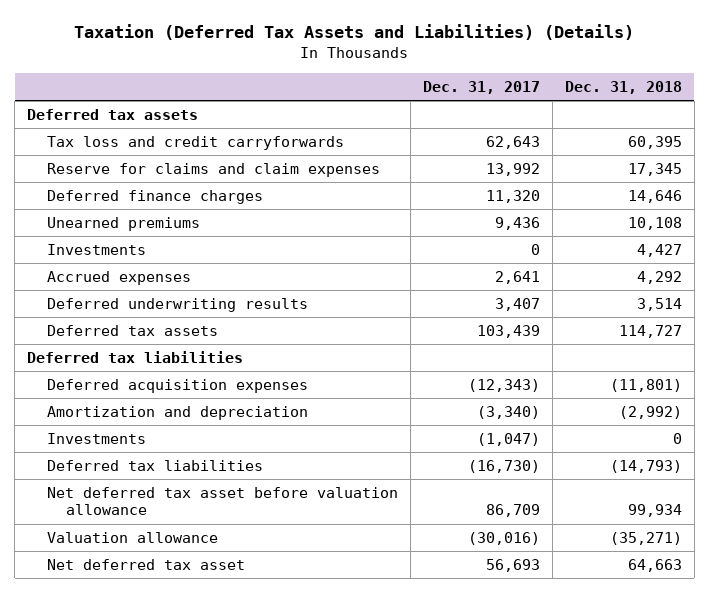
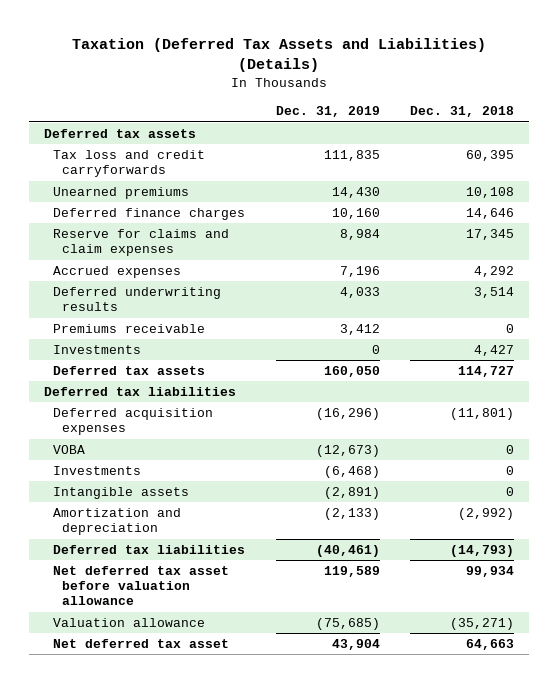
[422,81,540,95] Dec. 31, 2017 -> none
none -> [275,106,380,118] Dec. 31, 2019
[46,190,263,205] Deferred finance charges -> [53,208,246,221] Deferred finance charges
[46,163,380,178] Reserve for claims and claim expenses -> [53,229,230,257] Reserve for claims and claim expenses
none -> [53,324,206,334] Premiums receivable
[46,244,146,256] Investments -> [53,345,142,355] Investments
none -> [53,445,86,455] VOBA
none -> [53,487,190,500] Intangible assets
[46,406,308,421] Amortization and depreciation -> [53,508,182,536] Amortization and depreciation

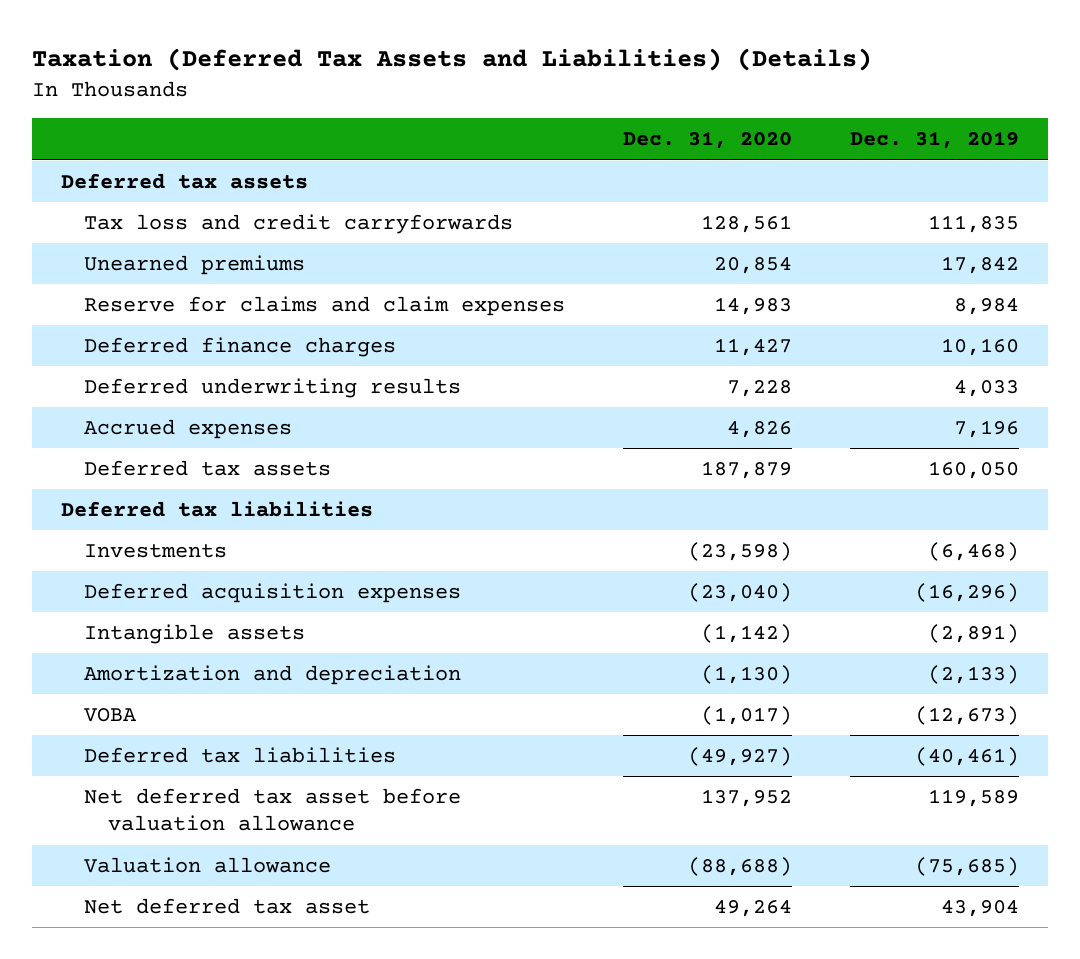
[410,106,515,118] Dec. 31, 2018 -> none
none -> [623,131,793,150] Dec. 31, 2020
[331,187,380,199] 14,430 -> [941,256,1020,275] 17,842
[53,208,246,221] Deferred finance charges -> [84,337,397,358] Deferred finance charges
[53,324,206,334] Premiums receivable -> none
[53,345,142,355] Investments -> none
[53,266,182,279] Accrued expenses -> [84,419,293,440] Accrued expenses
[53,408,214,436] Deferred acquisition expenses -> [84,583,462,604] Deferred acquisition expenses
[53,445,86,455] VOBA -> [84,708,138,723] VOBA

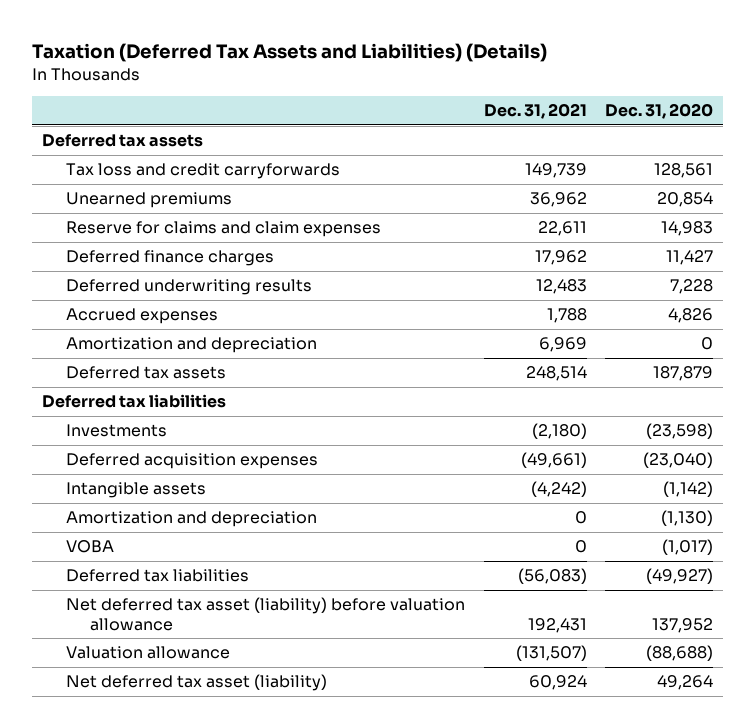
[850,131,1020,150] Dec. 31, 2019 -> none
none -> [483,103,587,120] Dec. 31, 2021
none -> [66,337,318,354] Amortization and depreciation
[84,788,462,832] Net deferred tax asset before valuation allowance -> [66,597,466,631] Net deferred tax asset (liability) before valuation allowance
[84,898,371,915] Net deferred tax asset -> [66,674,328,692] Net deferred tax asset (liability)

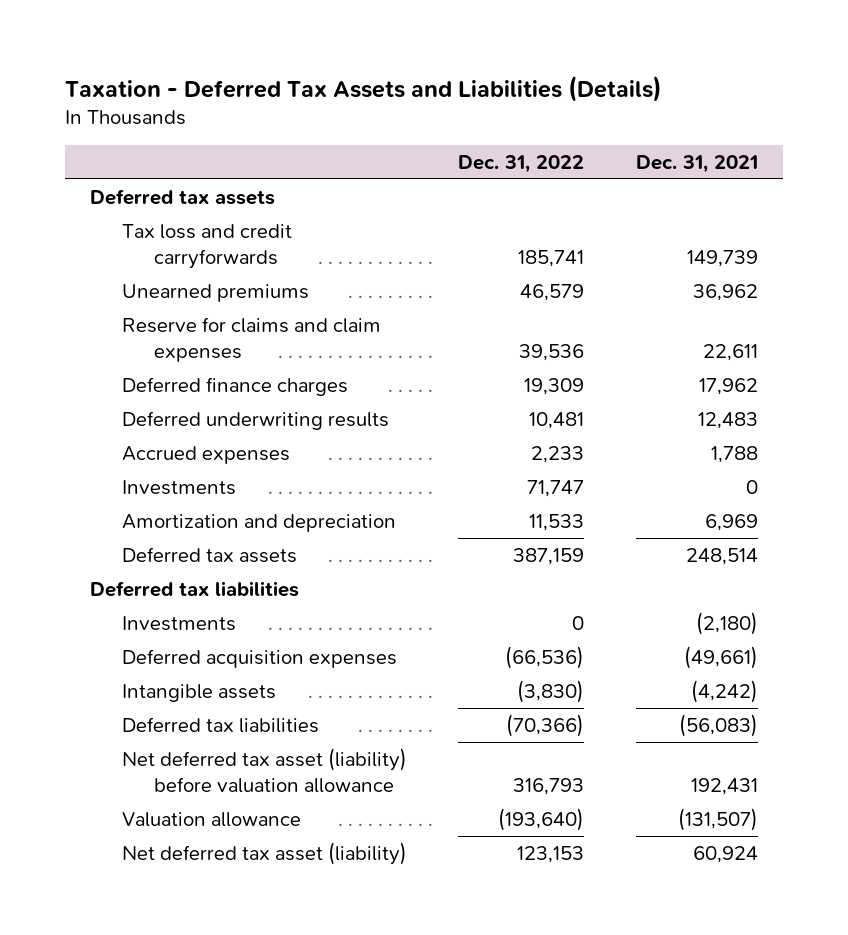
[32,42,548,62] Taxation (Deferred Tax Assets and Liabilities) (Details) -> [64,75,662,102] Taxation - Deferred Tax Assets and Liabilities (Details)
[605,103,714,120] Dec. 31, 2020 -> none
none -> [458,154,585,173] Dec. 31, 2022
none -> [121,479,236,495] Investments
[66,511,318,528] Amortization and depreciation -> none
[66,540,115,554] VOBA -> none

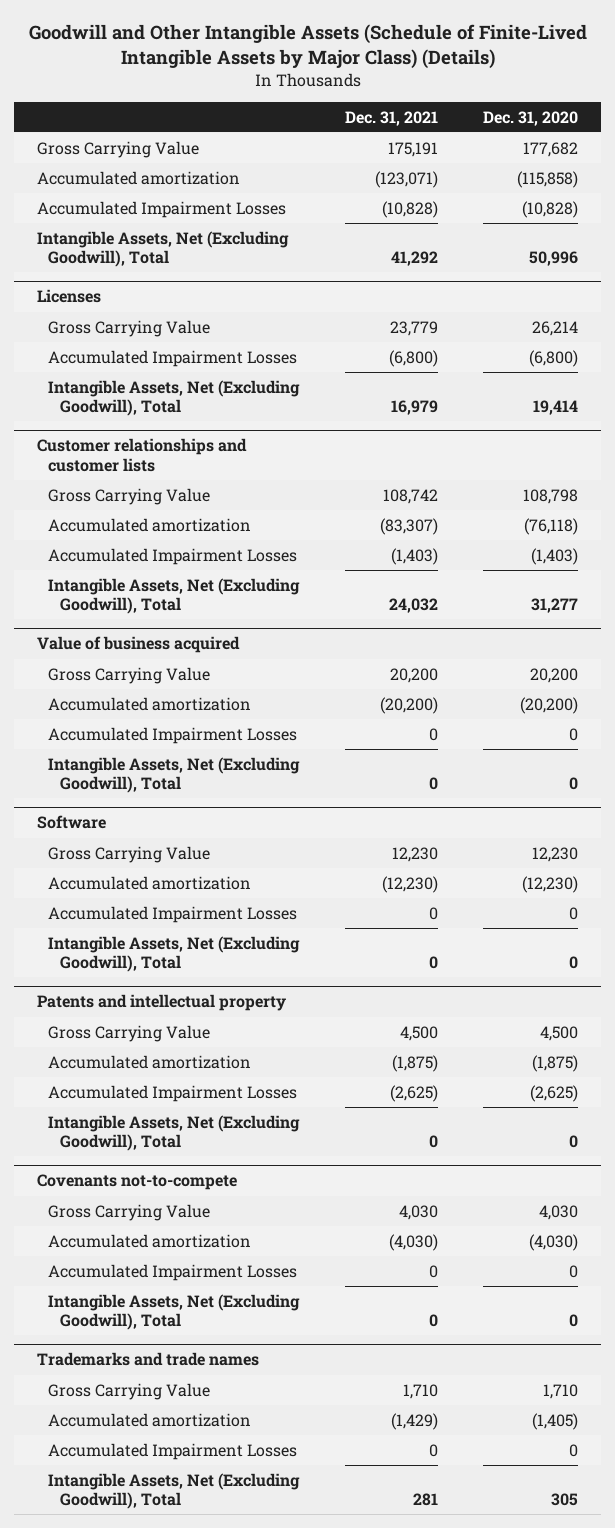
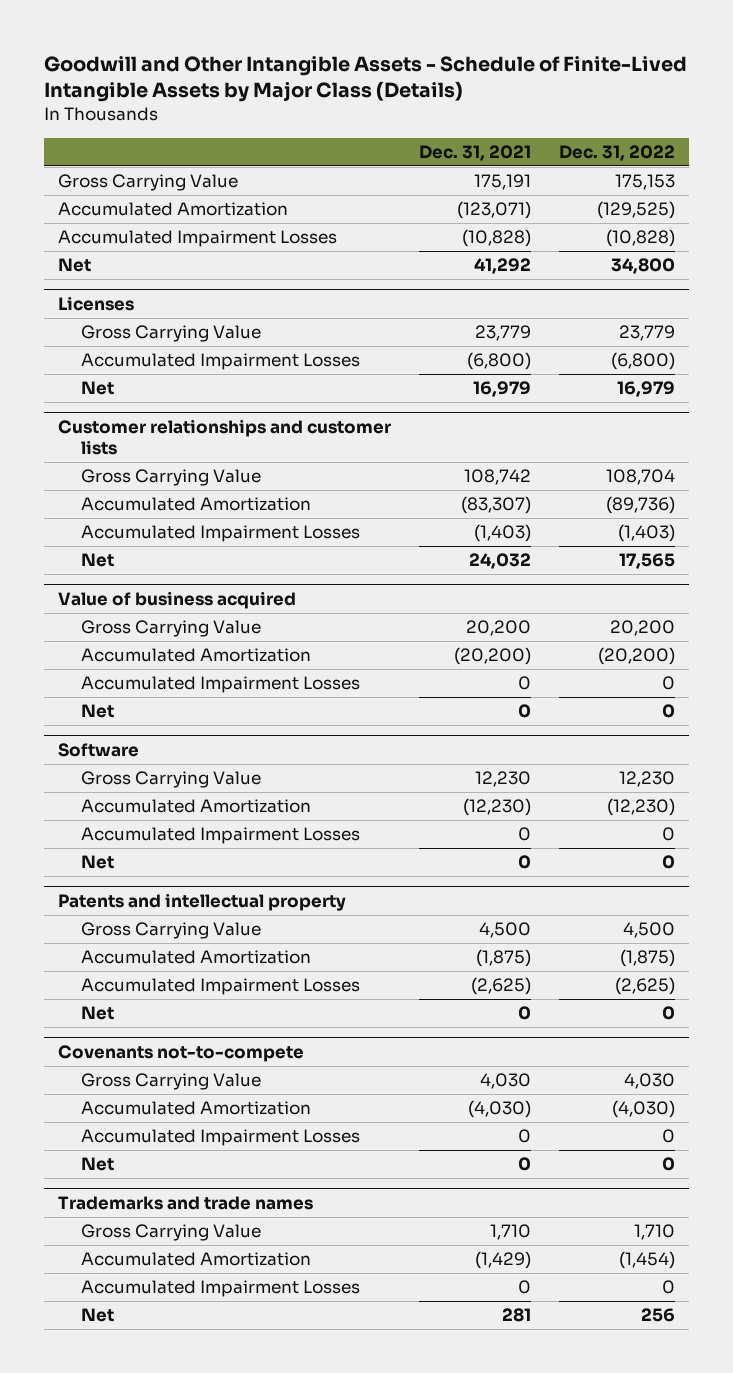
[28,24,587,70] Goodwill and Other Intangible Assets (Schedule of Finite-Lived Intangible Assets by Major Class) (Details) -> [44,55,688,103] Goodwill and Other Intangible Assets - Schedule of Finite-Lived Intangible Assets by Major Class (Details)
[483,110,579,126] Dec. 31, 2020 -> none
none -> [559,144,676,161] Dec. 31, 2022
[37,170,241,185] Accumulated amortization -> [58,202,289,217] Accumulated Amortization
[37,230,290,268] Intangible Assets, Net (Excluding Goodwill), Total -> [58,258,92,273] Net
[48,379,301,417] Intangible Assets, Net (Excluding Goodwill), Total -> [80,381,114,396] Net
[48,517,252,532] Accumulated amortization -> [80,497,311,512] Accumulated Amortization
[48,577,301,615] Intangible Assets, Net (Excluding Goodwill), Total -> [80,553,114,568] Net
[48,696,252,711] Accumulated amortization -> [80,648,311,663] Accumulated Amortization
[48,756,301,794] Intangible Assets, Net (Excluding Goodwill), Total -> [80,704,114,719] Net
[48,875,252,890] Accumulated amortization -> [80,799,311,814] Accumulated Amortization
[48,935,301,973] Intangible Assets, Net (Excluding Goodwill), Total -> [80,855,114,870] Net
[48,1054,252,1069] Accumulated amortization -> [80,950,311,965] Accumulated Amortization
[48,1114,301,1152] Intangible Assets, Net (Excluding Goodwill), Total -> [80,1006,114,1021] Net
[48,1233,252,1248] Accumulated amortization -> [80,1101,311,1116] Accumulated Amortization
[48,1293,301,1331] Intangible Assets, Net (Excluding Goodwill), Total -> [80,1157,114,1172] Net
[48,1412,252,1427] Accumulated amortization -> [80,1252,311,1267] Accumulated Amortization
[48,1472,301,1510] Intangible Assets, Net (Excluding Goodwill), Total -> [80,1308,114,1323] Net

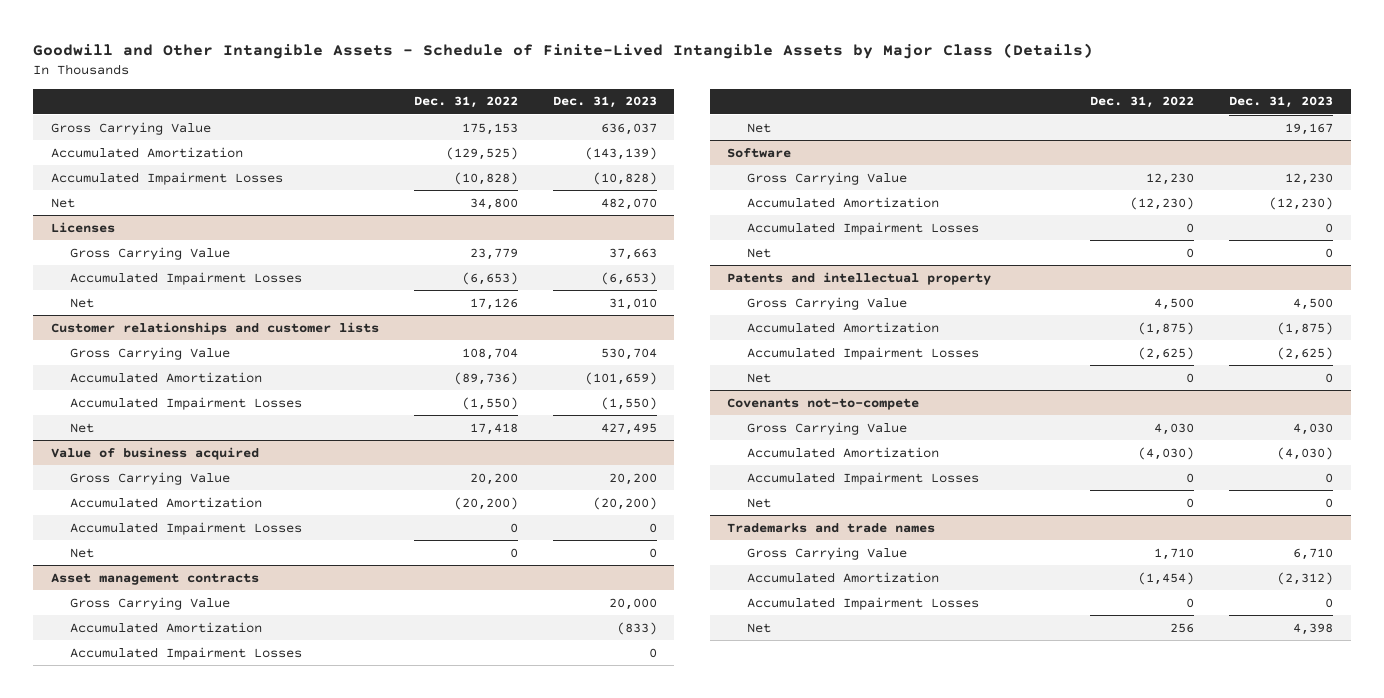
[419,144,532,161] Dec. 31, 2021 -> none
none -> [552,96,657,109] Dec. 31, 2023
[611,352,676,371] (6,800) -> [461,271,518,285] (6,653)
[617,381,676,398] 16,979 -> [469,297,518,310] 17,126
[618,524,676,543] (1,403) -> [461,396,518,410] (1,550)
[619,553,676,570] 17,565 -> [469,422,518,435] 17,418
none -> [50,572,259,585] Asset management contracts
none -> [69,596,230,610] Gross Carrying Value
none -> [69,621,262,633] Accumulated Amortization
none -> [69,646,302,660] Accumulated Impairment Losses
none -> [746,122,771,133] Net

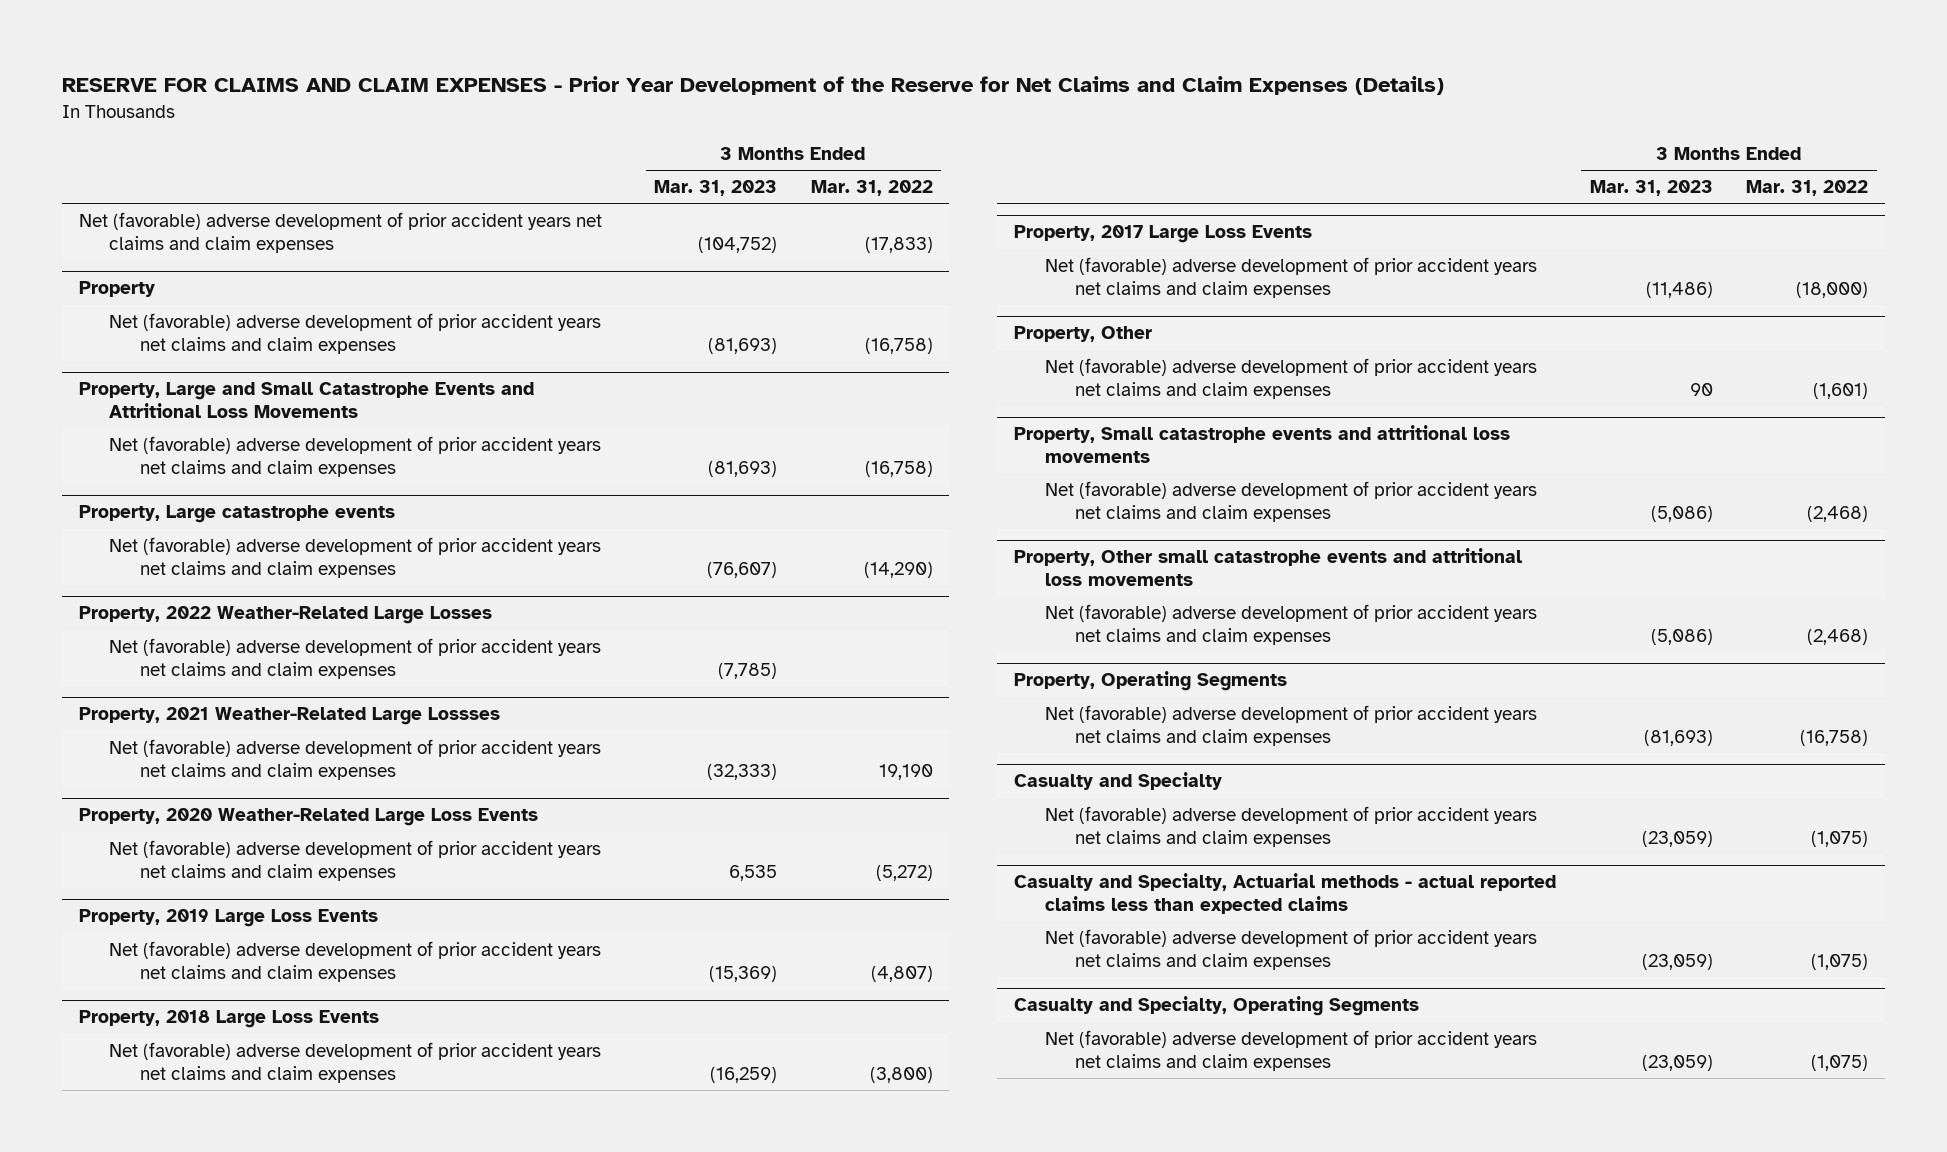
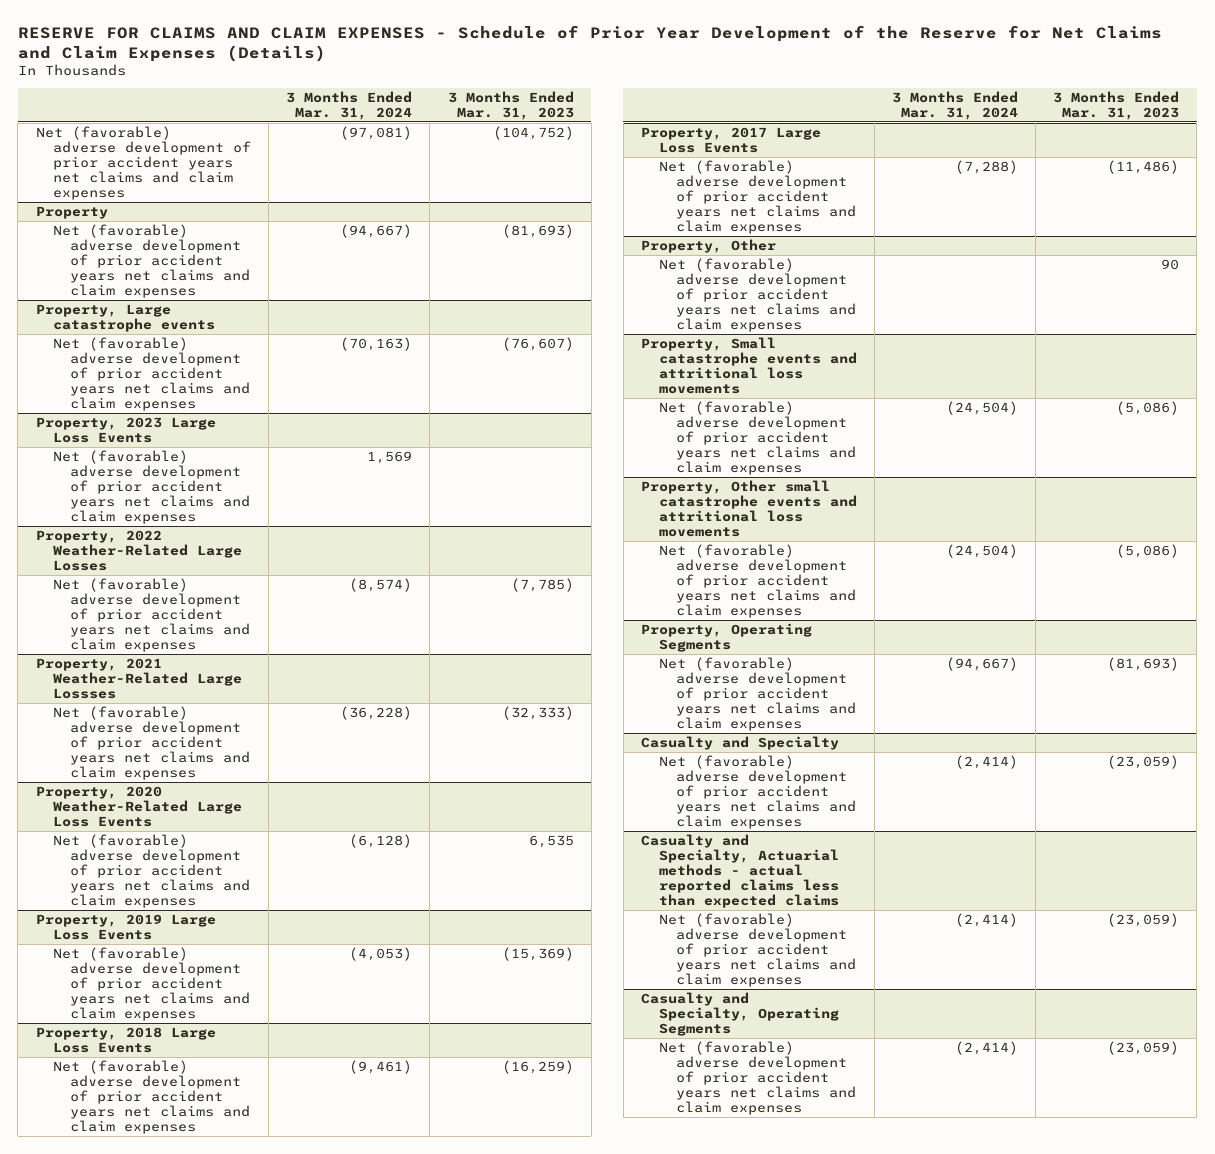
[61,75,1444,95] RESERVE FOR CLAIMS AND CLAIM EXPENSES - Prior Year Development of the Reserve for Net Claims and Claim Expenses (Details) -> [17,24,1162,62] RESERVE FOR CLAIMS AND CLAIM EXPENSES - Schedule of Prior Year Development of the Reserve for Net Claims and Claim Expenses (Details)
[810,180,933,197] Mar. 31, 2022 -> none
none -> [286,90,413,120] 3 Months Ended Mar. 31, 2024
[78,382,534,418] Property, Large and Small Catastrophe Events and Attritional Loss Movements -> none
[109,436,602,477] Net (favorable) adverse development of prior accident years net claims and claim expenses -> none
none -> [35,416,216,443] Property, 2023 Large Loss Events
none -> [52,449,251,525] Net (favorable) adverse development of prior accident years net claims and claim expenses

